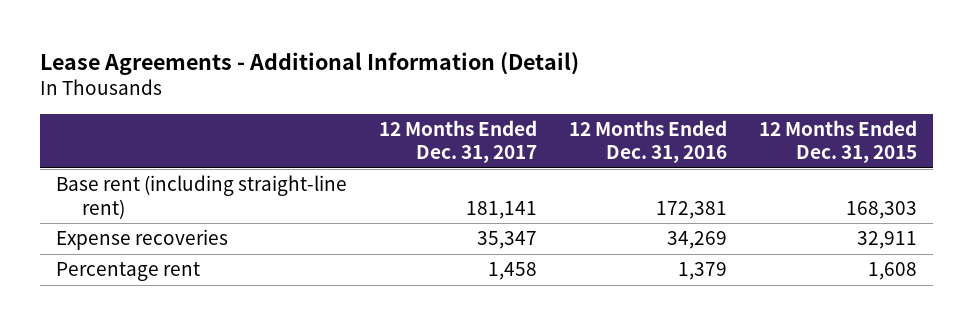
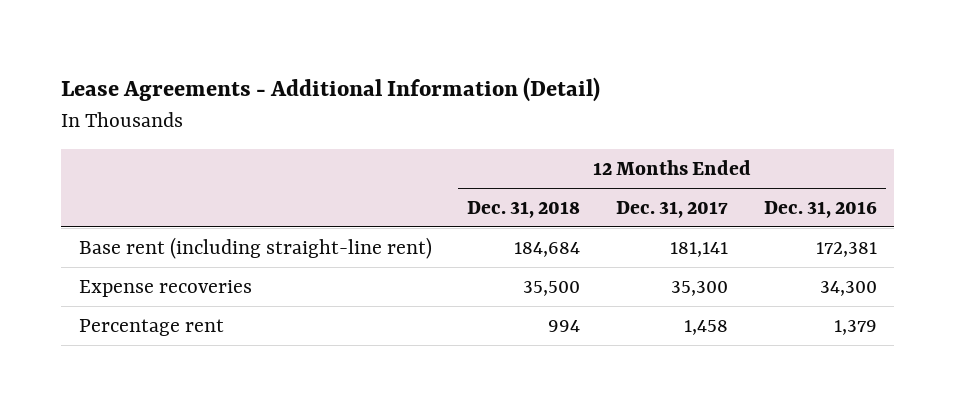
[758,120,917,164] 12 Months Ended Dec. 31, 2015 -> none
none -> [467,200,581,218] Dec. 31, 2018
[477,231,538,250] 35,347 -> [670,280,728,296] 35,300
[666,231,727,250] 34,269 -> [819,280,877,296] 34,300

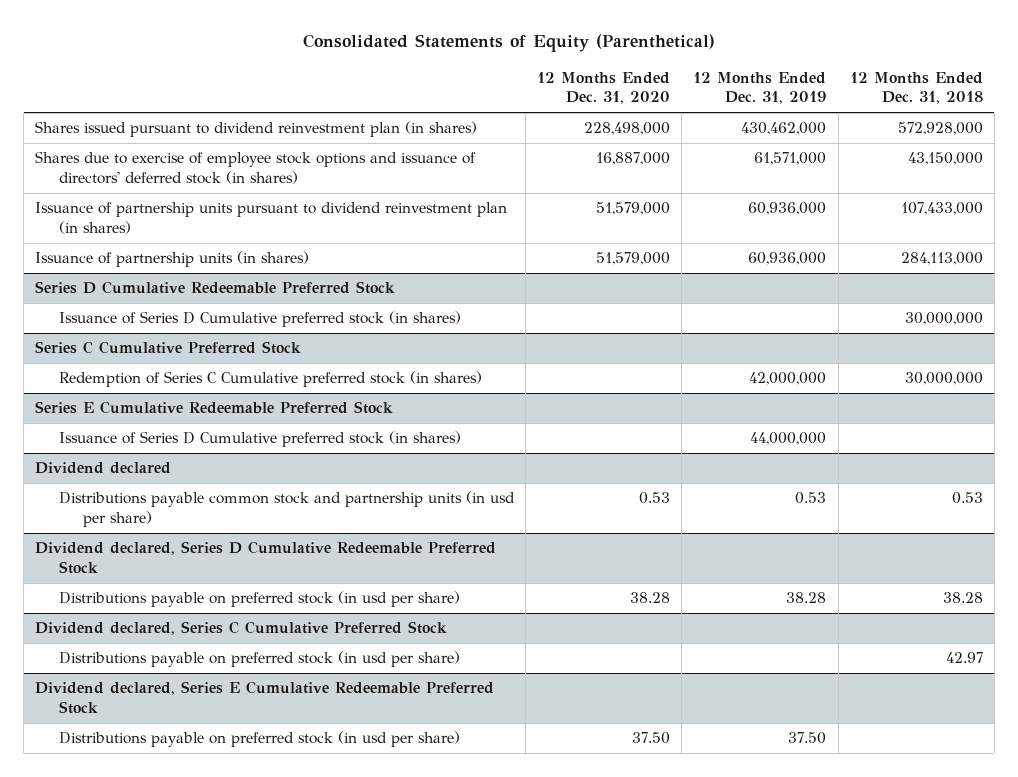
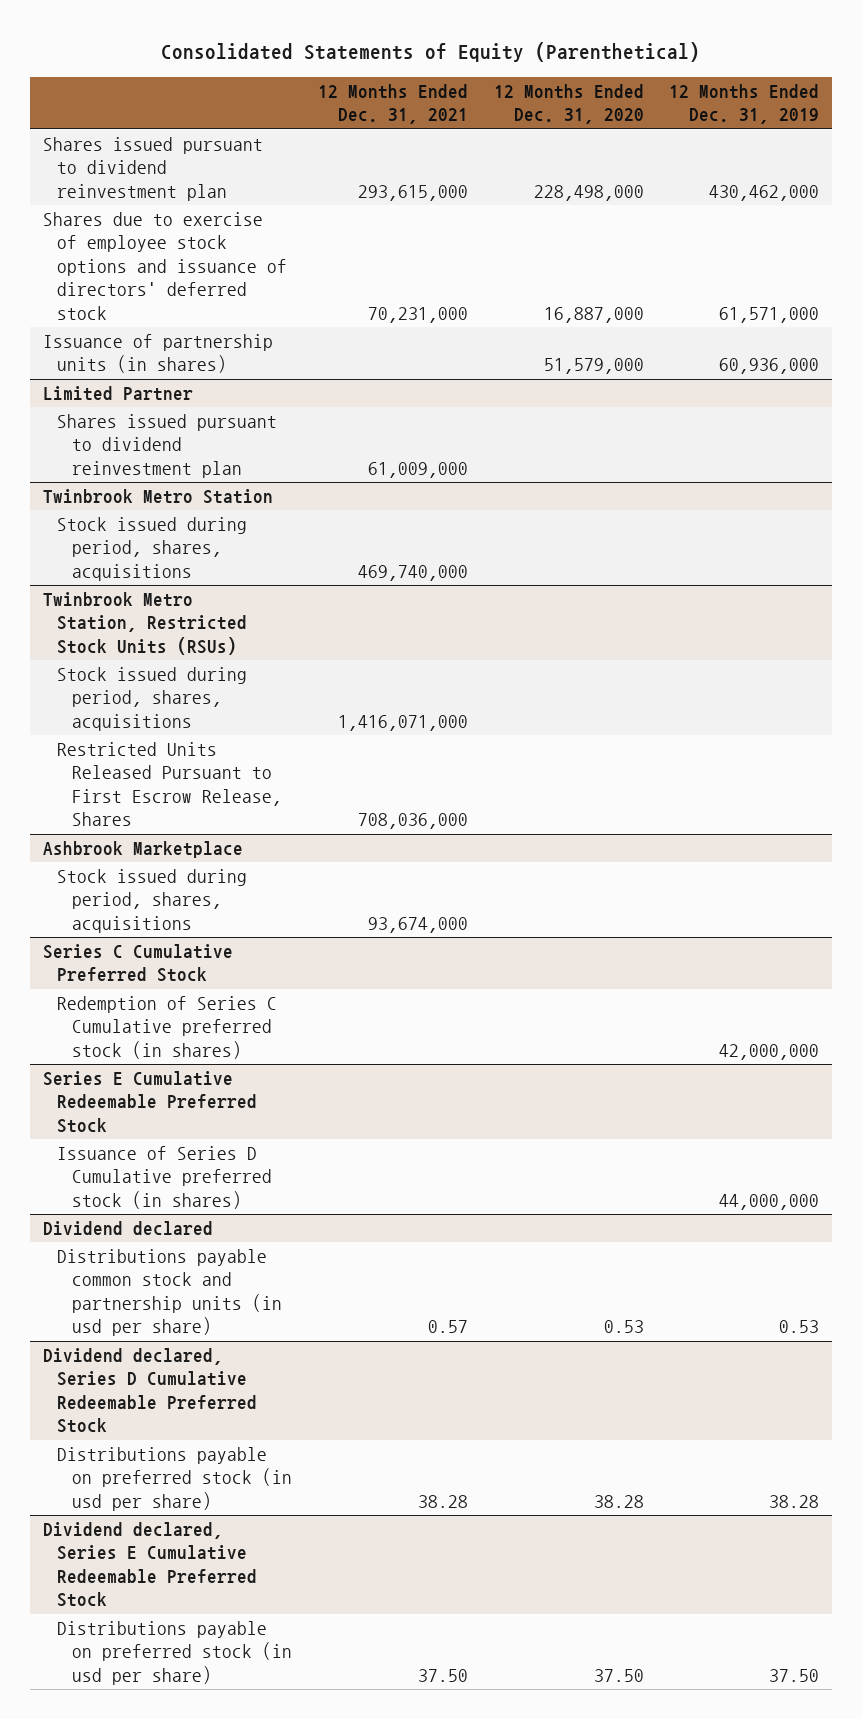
[849,72,983,105] 12 Months Ended Dec. 31, 2018 -> none
none -> [317,83,468,125] 12 Months Ended Dec. 31, 2021
[35,202,508,234] Issuance of partnership units pursuant to dividend reinvestment plan (in shares) -> none
[35,121,478,138] Shares issued pursuant to dividend reinvestment plan (in shares) -> [42,136,263,201] Shares issued pursuant to dividend reinvestment plan
[35,151,477,184] Shares due to exercise of employee stock options and issuance of directors' deferred stock (in shares) -> [42,211,288,320] Shares due to exercise of employee stock options and issuance of directors' deferred stock
[35,281,396,295] Series D Cumulative Redeemable Preferred Stock -> none
[59,311,462,328] Issuance of Series D Cumulative preferred stock (in shares) -> none
none -> [42,385,193,401] Limited Partner
none -> [57,413,278,478] Shares issued pursuant to dividend reinvestment plan
none -> [42,488,273,504] Twinbrook Metro Station
none -> [57,516,248,581] Stock issued during period, shares, acquisitions
none -> [42,591,248,655] Twinbrook Metro Station, Restricted Stock Units (RSUs)
none -> [57,666,248,731] Stock issued during period, shares, acquisitions
none -> [57,741,283,827] Restricted Units Released Pursuant to First Escrow Release, Shares
none -> [42,840,243,858] Ashbrook Marketplace
none -> [57,868,248,933] Stock issued during period, shares, acquisitions
[35,621,448,636] Dividend declared, Series C Cumulative Preferred Stock -> none
[59,651,461,668] Distributions payable on preferred stock (in usd per share) -> none

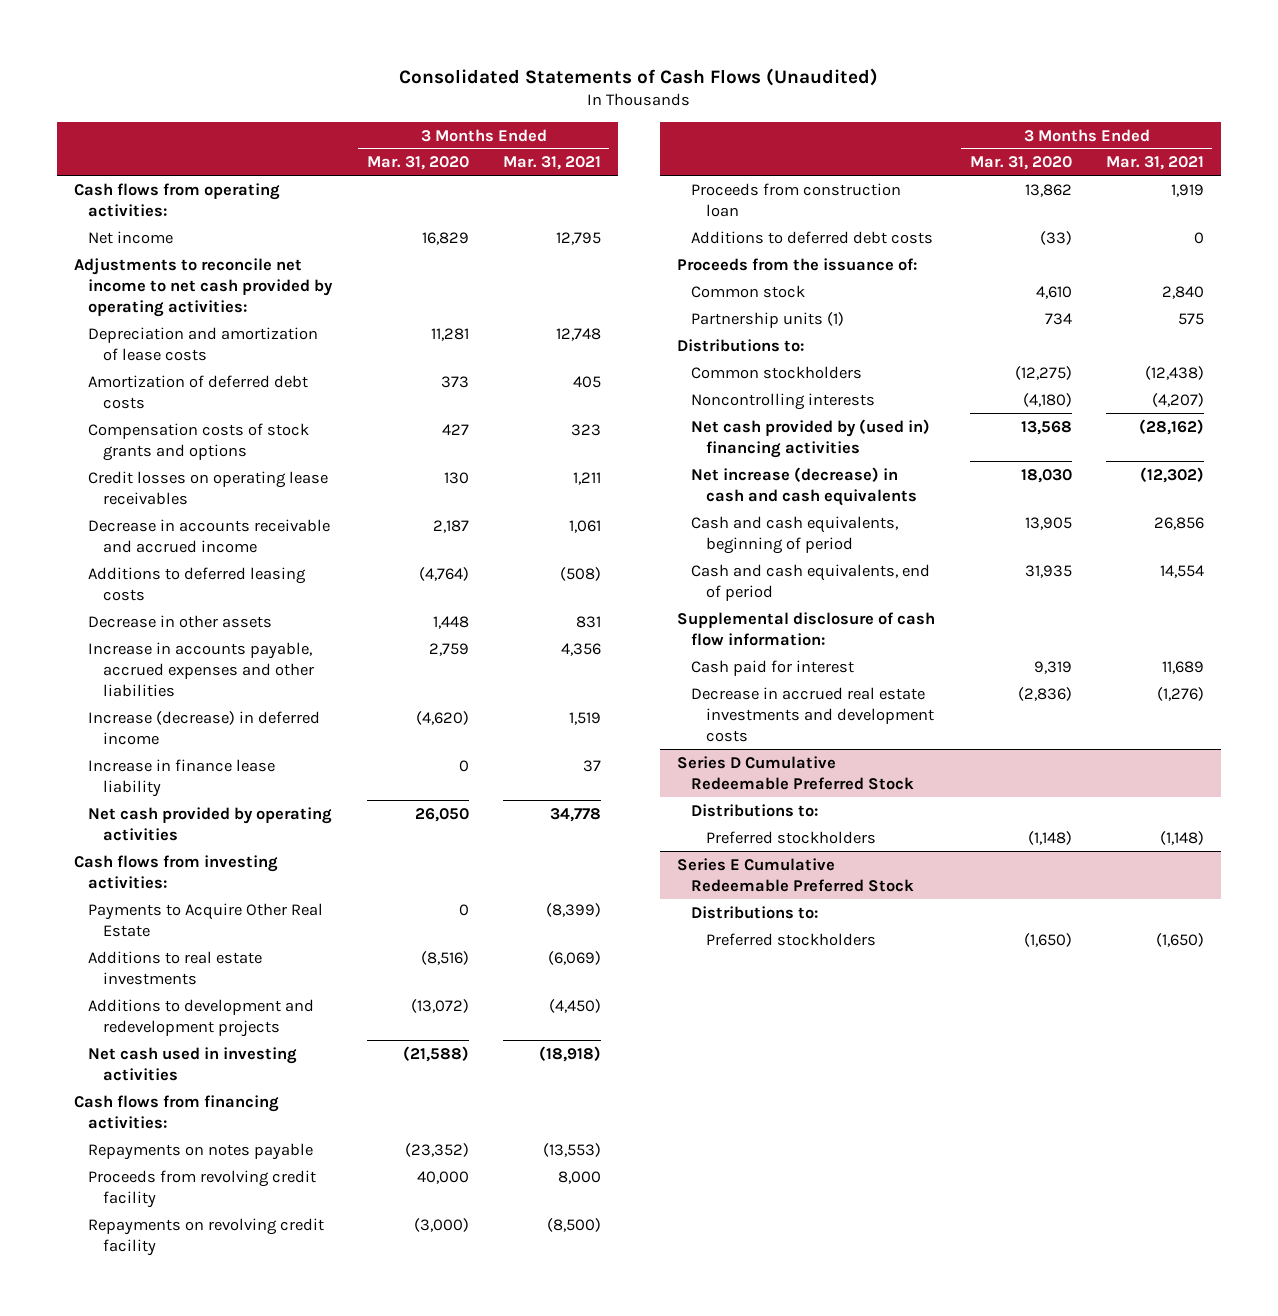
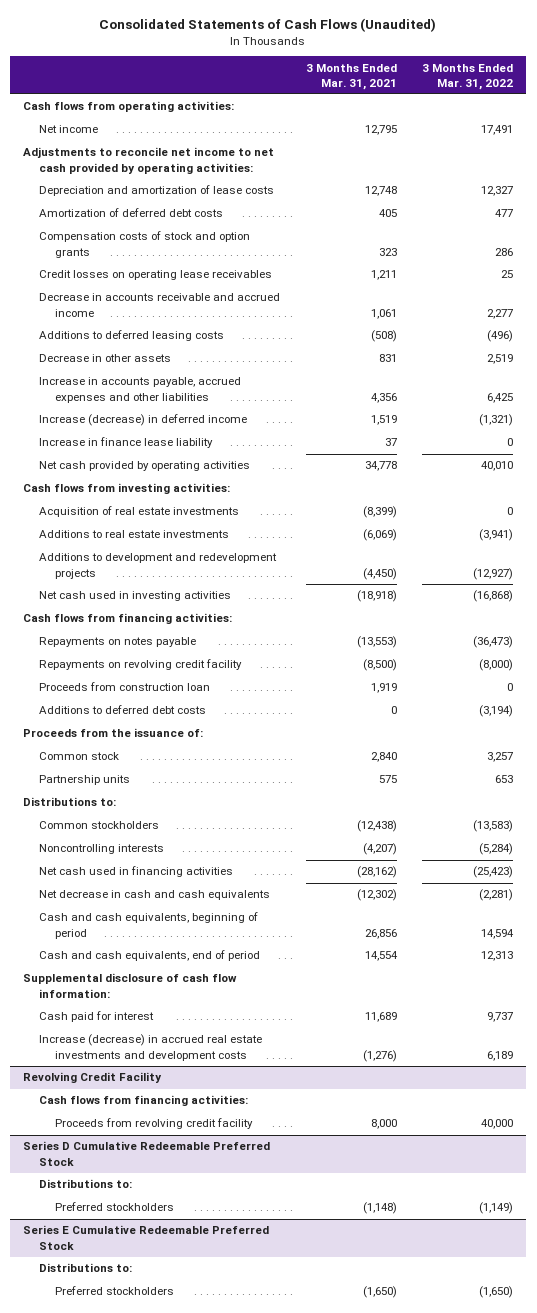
[366,156,469,171] Mar. 31, 2020 -> none
none -> [422,63,514,90] 3 Months Ended Mar. 31, 2022
[88,422,310,461] Compensation costs of stock grants and options -> [39,231,251,258] Compensation costs of stock and option grants
[88,902,324,937] Payments to Acquire Other Real Estate -> [39,506,240,518] Acquisition of real estate investments
[88,1169,317,1208] Proceeds from revolving credit facility -> none
[691,311,845,328] Partnership units (1) -> [39,775,131,786] Partnership units
[691,418,931,458] Net cash provided by (used in) financing activities -> [39,866,234,878] Net cash used in financing activities
[691,466,917,506] Net increase (decrease) in cash and cash equivalents -> [39,890,271,901] Net decrease in cash and cash equivalents
[691,686,934,742] Decrease in accrued real estate investments and development costs -> [39,1034,263,1061] Increase (decrease) in accrued real estate investments and development costs
none -> [23,1072,163,1084] Revolving Credit Facility
none -> [39,1095,249,1107] Cash flows from financing activities:
none -> [54,1118,253,1130] Proceeds from revolving credit facility

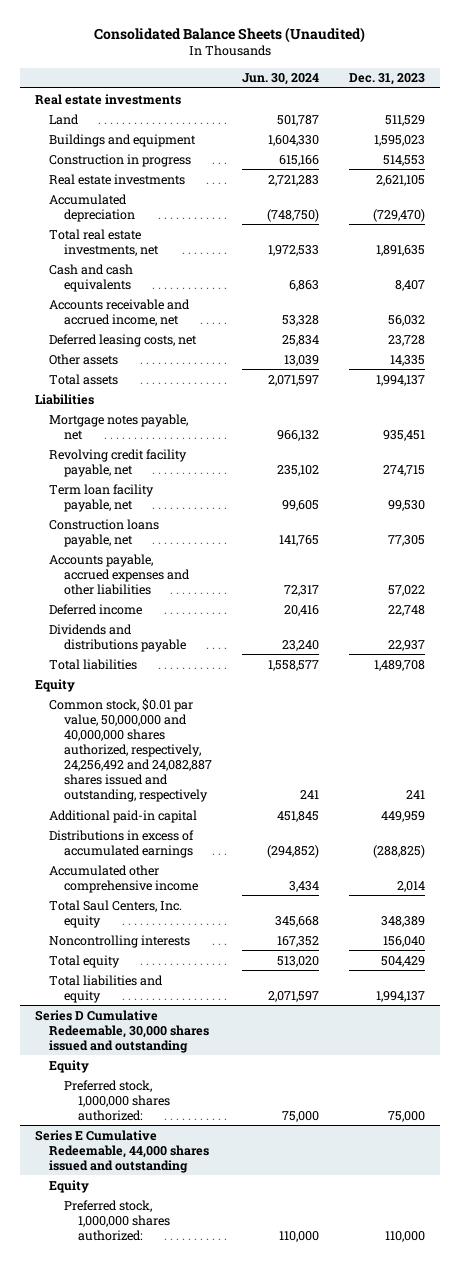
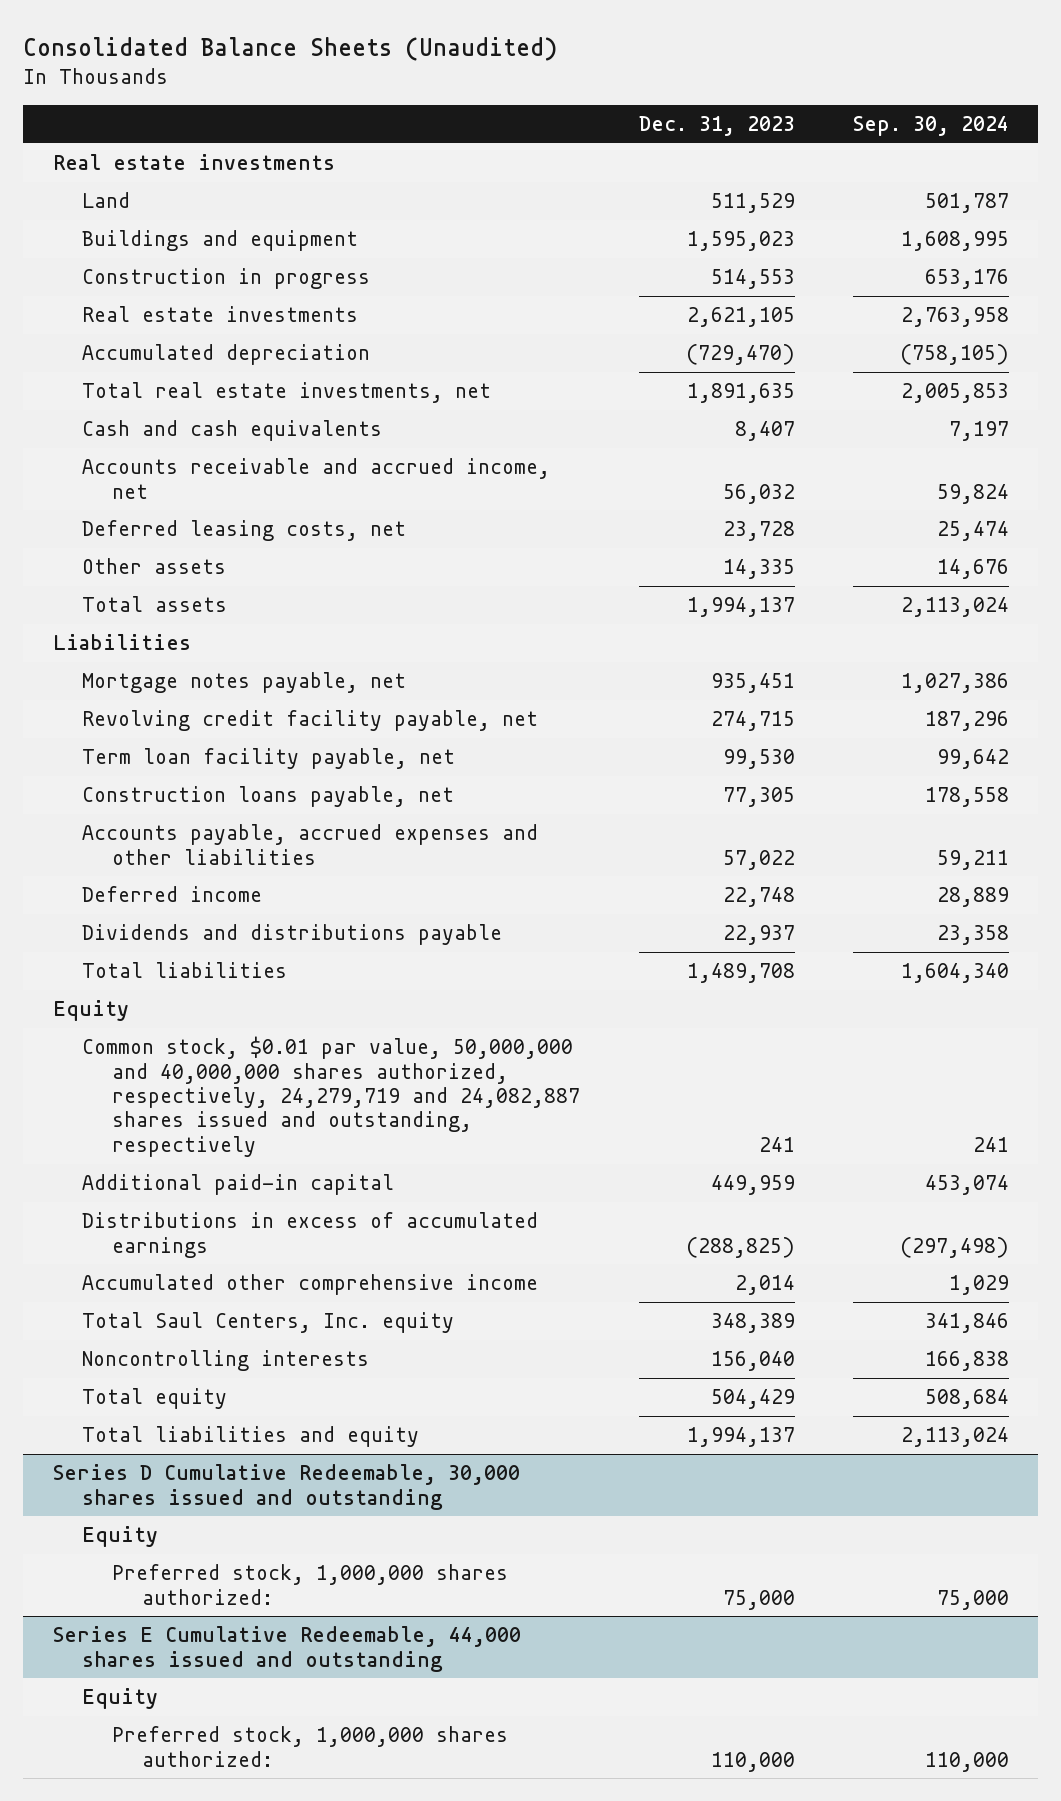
[242,73,320,86] Jun. 30, 2024 -> none
none -> [852,116,1009,137] Sep. 30, 2024
[49,697,212,803] Common stock, $0.01 par value, 50,000,000 and 40,000,000 shares authorized, respectively, 24,256,492 and 24,082,887 shares issued and outstanding, respectively -> [82,1036,581,1157] Common stock, $0.01 par value, 50,000,000 and 40,000,000 shares authorized, respectively, 24,279,719 and 24,082,887 shares issued and outstanding, respectively

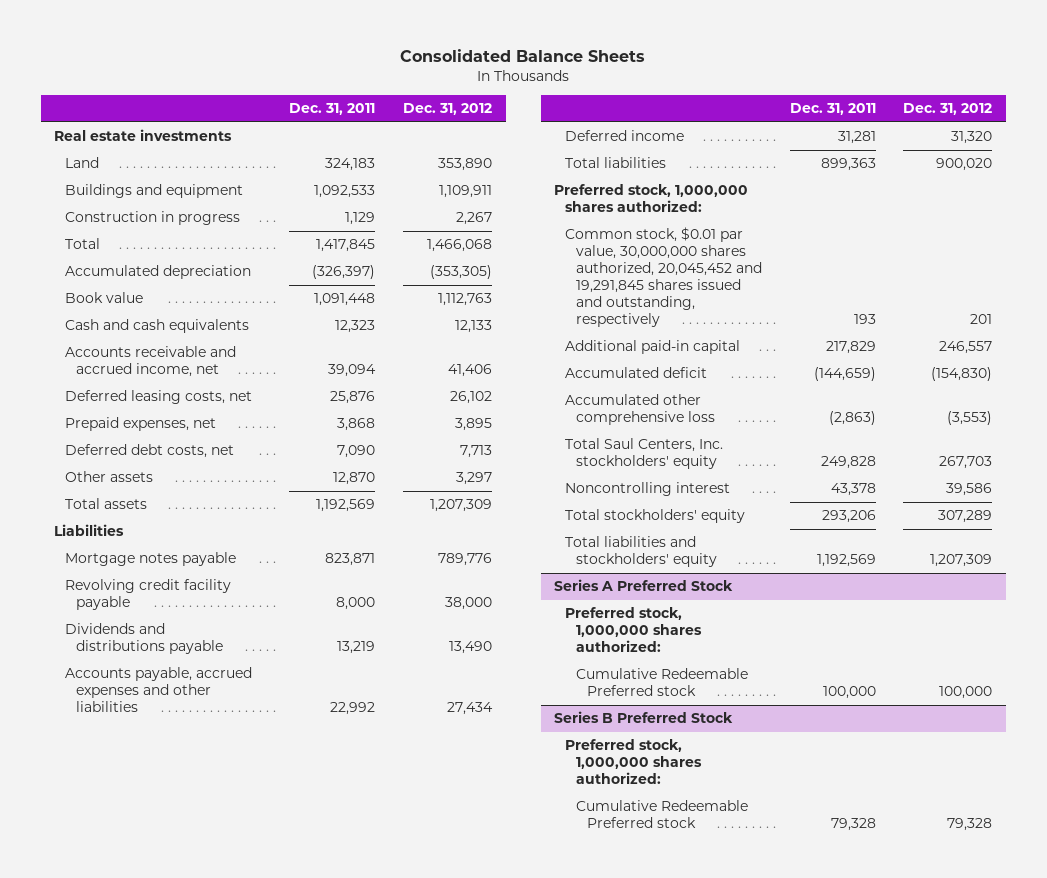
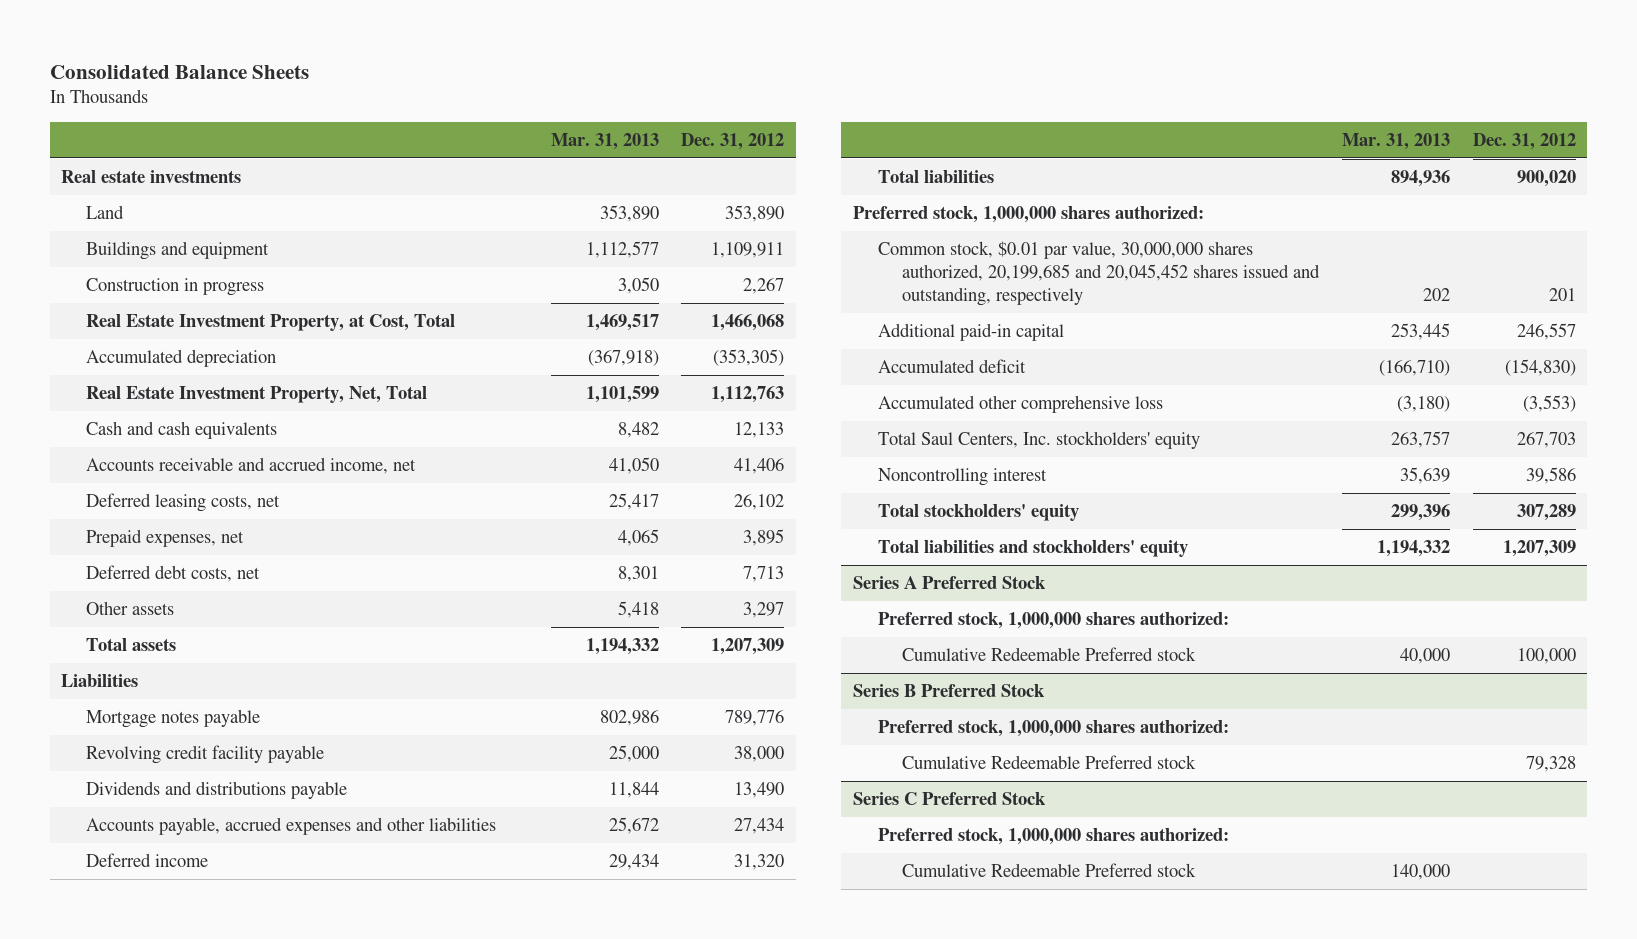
[289,102,376,115] Dec. 31, 2011 -> none
none -> [550,132,659,150] Mar. 31, 2013
[65,238,101,250] Total -> [86,313,456,331] Real Estate Investment Property, at Cost, Total
[65,292,144,304] Book value -> [86,385,428,403] Real Estate Investment Property, Net, Total
[565,227,762,328] Common stock, $0.01 par value, 30,000,000 shares authorized, 20,045,452 and 19,291,845 shares issued and outstanding, respectively -> [877,240,1321,306] Common stock, $0.01 par value, 30,000,000 shares authorized, 20,199,685 and 20,045,452 shares issued and outstanding, respectively
none -> [852,791,1046,805] Series C Preferred Stock
none -> [877,827,1229,845] Preferred stock, 1,000,000 shares authorized:
none -> [902,862,1197,877] Cumulative Redeemable Preferred stock

